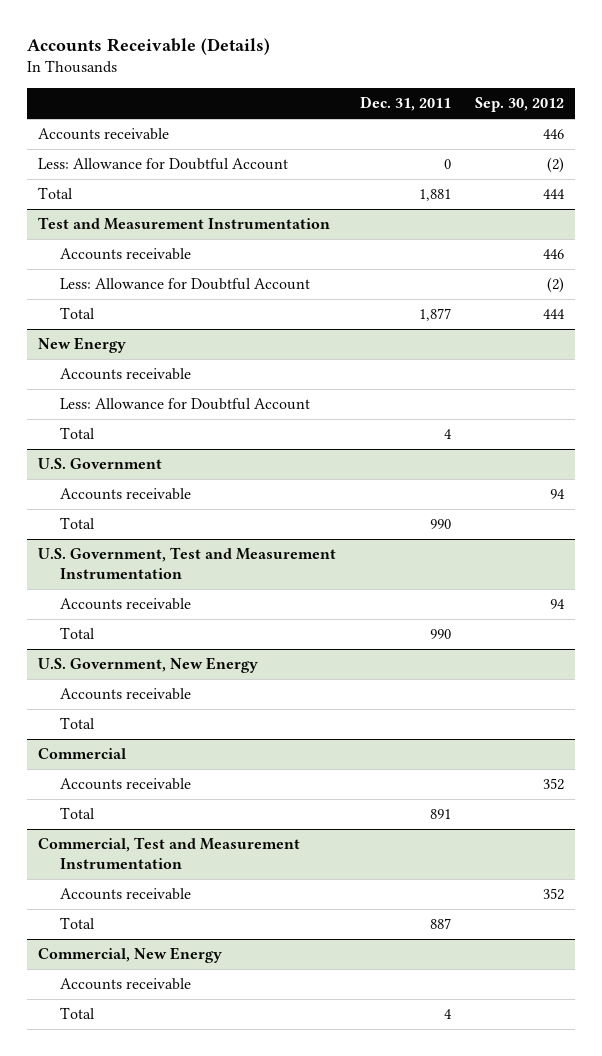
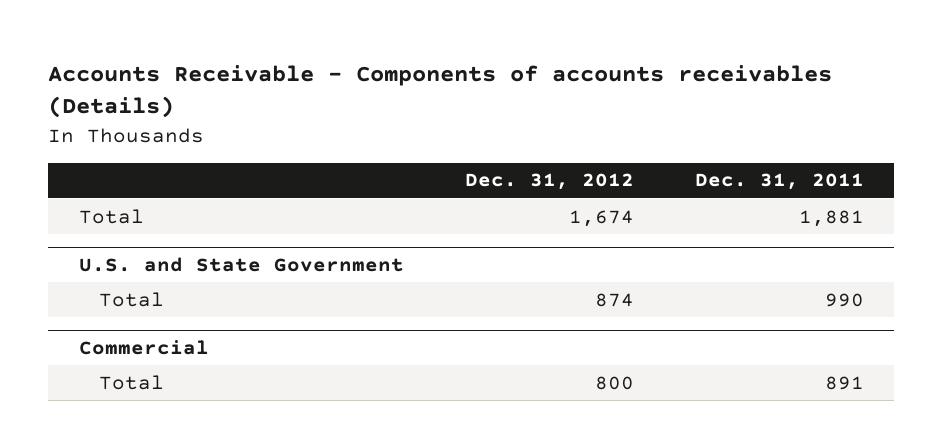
[26,38,270,56] Accounts Receivable (Details) -> [48,64,833,119] Accounts Receivable - Components of accounts receivables (Details)
[474,97,564,113] Sep. 30, 2012 -> none
none -> [464,173,634,191] Dec. 31, 2012
[38,128,170,141] Accounts receivable -> none
[38,158,289,171] Less: Allowance for Doubtful Account -> none
[38,217,331,231] Test and Measurement Instrumentation -> none
[60,248,192,261] Accounts receivable -> none
[60,278,311,291] Less: Allowance for Doubtful Account -> none
[60,307,96,320] Total -> none
[38,337,127,354] New Energy -> none
[60,368,192,381] Accounts receivable -> none
[60,398,311,411] Less: Allowance for Doubtful Account -> none
[60,427,96,440] Total -> none
[60,488,192,501] Accounts receivable -> none
[38,458,163,470] U.S. Government -> [78,257,404,273] U.S. and State Government
[38,547,337,580] U.S. Government, Test and Measurement Instrumentation -> none
[60,598,192,611] Accounts receivable -> none
[60,627,96,640] Total -> none
[38,657,259,674] U.S. Government, New Energy -> none
[60,688,192,701] Accounts receivable -> none
[60,717,96,730] Total -> none
[60,778,192,791] Accounts receivable -> none
[38,837,301,870] Commercial, Test and Measurement Instrumentation -> none
[60,888,192,901] Accounts receivable -> none
[60,917,96,930] Total -> none
[38,947,223,964] Commercial, New Energy -> none
[60,978,192,991] Accounts receivable -> none
[60,1007,96,1020] Total -> none

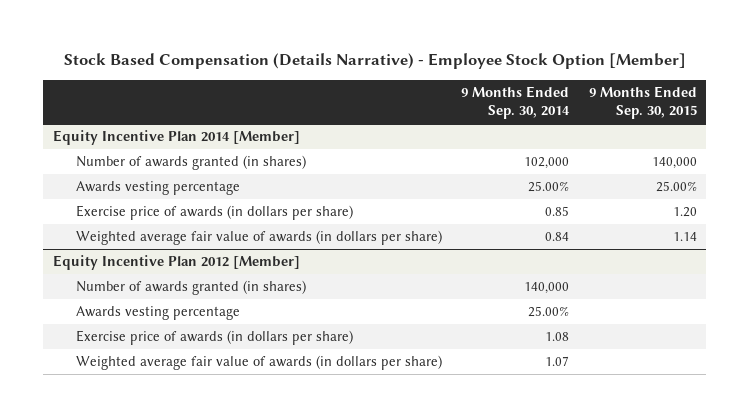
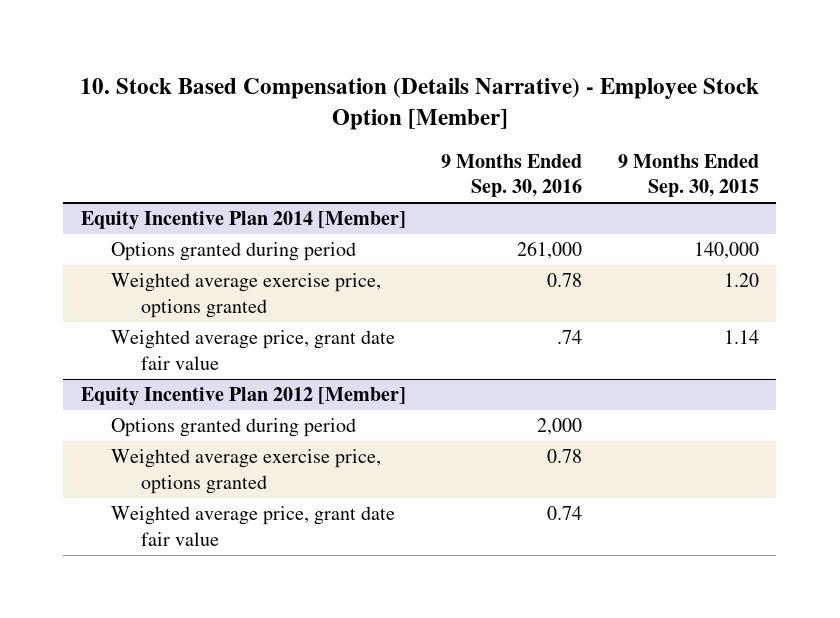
[63,53,686,70] Stock Based Compensation (Details Narrative) - Employee Stock Option [Member] -> [79,78,759,131] 10. Stock Based Compensation (Details Narrative) - Employee Stock Option [Member]
[461,86,571,120] 9 Months Ended Sep. 30, 2014 -> none
none -> [441,153,583,198] 9 Months Ended Sep. 30, 2016
[75,181,240,196] Awards vesting percentage -> none
[75,155,306,171] Number of awards granted (in shares) -> [110,242,356,262] Options granted during period
[75,205,353,221] Exercise price of awards (in dollars per share) -> [110,273,381,318] Weighted average exercise price, options granted
[75,230,442,246] Weighted average fair value of awards (in dollars per share) -> [110,330,395,370] Weighted average price, grant date fair value
[75,306,240,321] Awards vesting percentage -> none
[75,280,306,296] Number of awards granted (in shares) -> [110,418,356,438] Options granted during period
[75,330,353,346] Exercise price of awards (in dollars per share) -> [110,449,381,494] Weighted average exercise price, options granted
[75,355,442,371] Weighted average fair value of awards (in dollars per share) -> [110,506,395,546] Weighted average price, grant date fair value

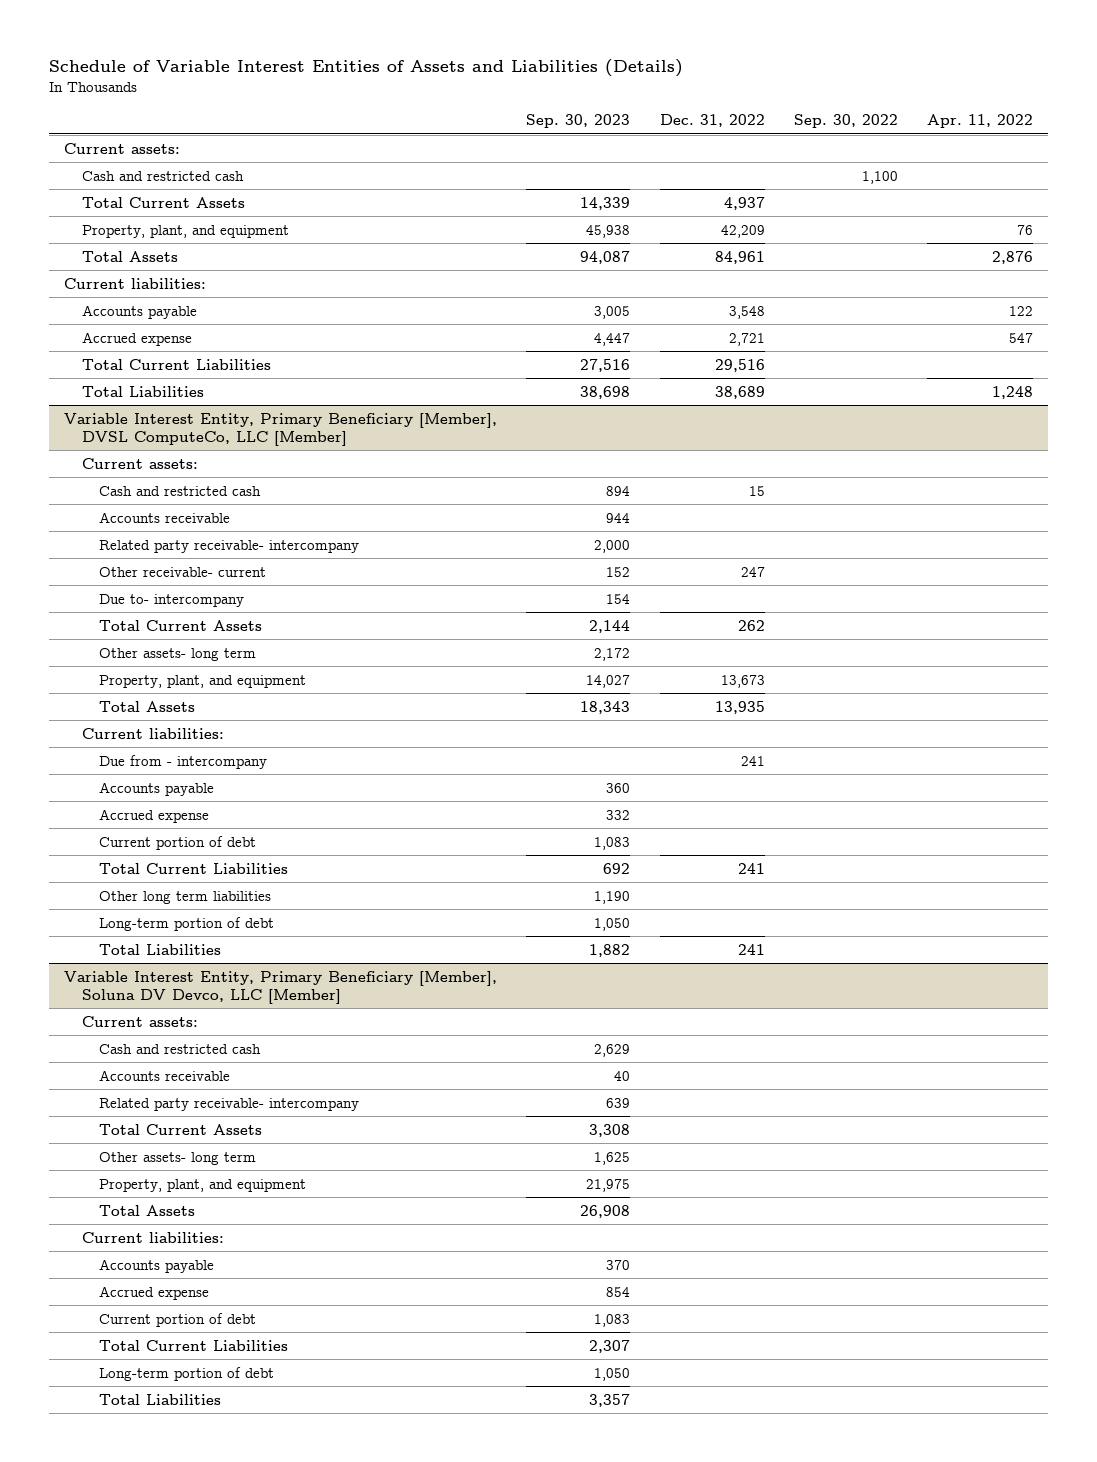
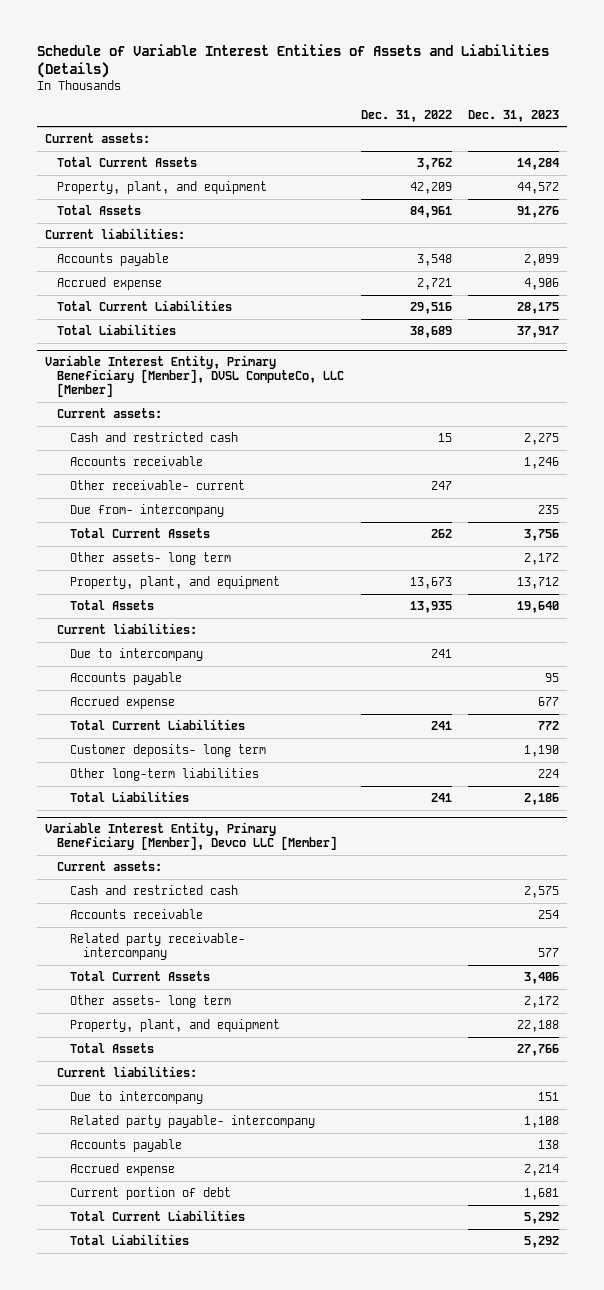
[526,114,631,129] Sep. 30, 2023 -> none
[794,114,899,129] Sep. 30, 2022 -> none
[927,114,1034,129] Apr. 11, 2022 -> none
none -> [467,109,559,122] Dec. 31, 2023
[81,170,244,181] Cash and restricted cash -> none
[723,196,765,210] 4,937 -> [416,158,452,171] 3,762
[99,539,360,553] Related party receivable- intercompany -> none
[99,593,245,607] Due to- intercompany -> [70,504,225,518] Due from- intercompany
[99,754,268,769] Due from - intercompany -> [70,648,204,662] Due to intercompany
[99,835,257,850] Current portion of debt -> none
[99,916,275,931] Long-term portion of debt -> none
none -> [70,744,267,758] Customer deposits- long term
[99,890,272,904] Other long term liabilities -> [70,768,260,782] Other long-term liabilities
[63,970,497,1004] Variable Interest Entity, Primary Beneficiary [Member], Soluna DV Devco, LLC [Member] -> [44,822,338,851] Variable Interest Entity, Primary Beneficiary [Member], Devco LLC [Member]
none -> [70,1091,204,1105] Due to intercompany
none -> [70,1115,316,1129] Related party payable- intercompany
[99,1366,275,1381] Long-term portion of debt -> none

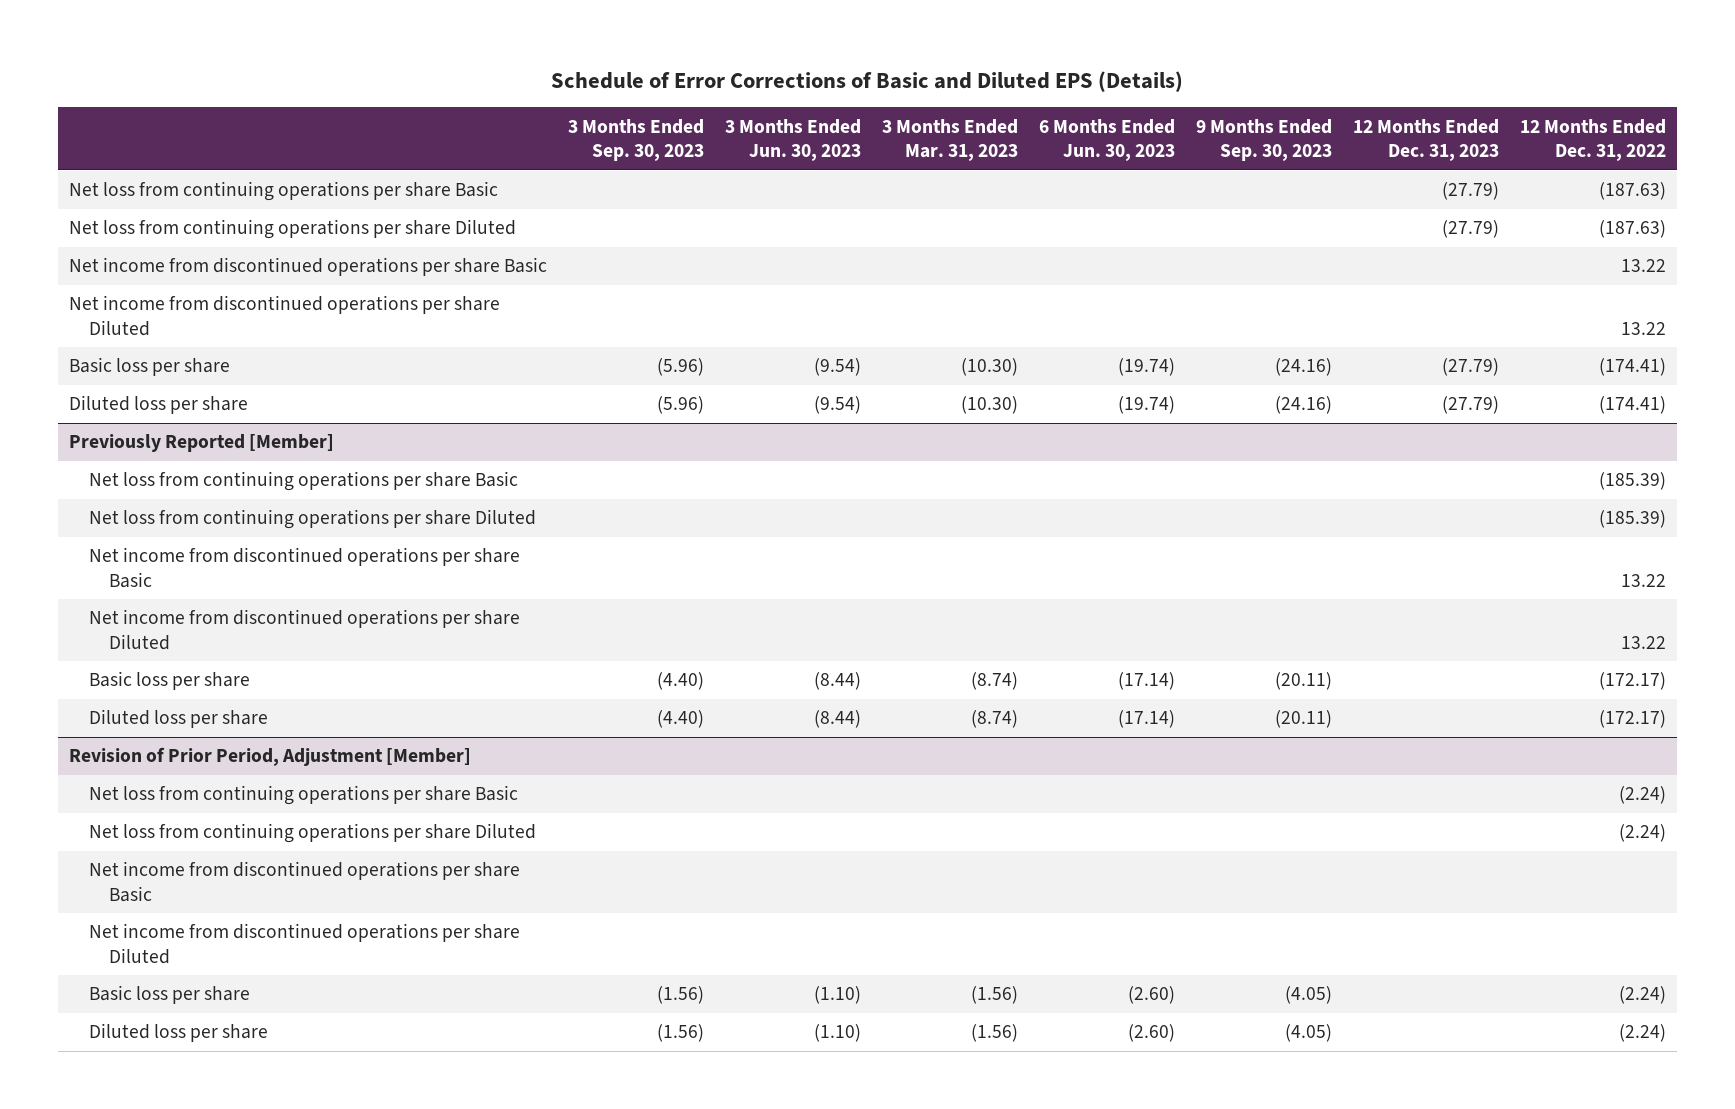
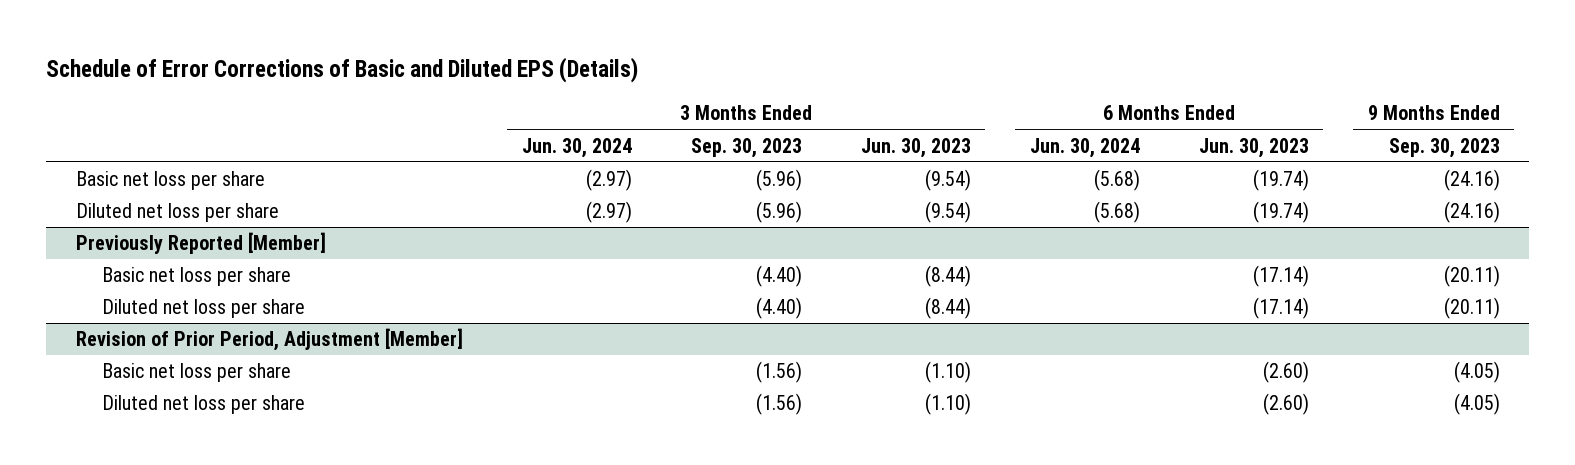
[881,118,1018,162] 3 Months Ended Mar. 31, 2023 -> none
[1353,118,1500,162] 12 Months Ended Dec. 31, 2023 -> none
[1520,118,1667,162] 12 Months Ended Dec. 31, 2022 -> none
none -> [521,137,632,158] Jun. 30, 2024
none -> [1029,137,1140,158] Jun. 30, 2024
[68,181,498,202] Net loss from continuing operations per share Basic -> none
[68,219,516,240] Net loss from continuing operations per share Diluted -> none
[68,257,547,277] Net income from discontinued operations per share Basic -> none
[68,295,500,337] Net income from discontinued operations per share Diluted -> none
[68,357,230,377] Basic loss per share -> [75,171,265,191] Basic net loss per share
[68,395,248,415] Diluted loss per share -> [75,203,279,223] Diluted net loss per share
[88,471,518,492] Net loss from continuing operations per share Basic -> none
[88,509,536,530] Net loss from continuing operations per share Diluted -> none
[88,547,520,589] Net income from discontinued operations per share Basic -> none
[88,609,520,651] Net income from discontinued operations per share Diluted -> none
[88,671,250,691] Basic loss per share -> [101,267,291,287] Basic net loss per share
[88,709,268,729] Diluted loss per share -> [101,299,305,319] Diluted net loss per share
[88,785,518,806] Net loss from continuing operations per share Basic -> none
[88,823,536,844] Net loss from continuing operations per share Diluted -> none
[88,861,520,903] Net income from discontinued operations per share Basic -> none
[88,923,520,965] Net income from discontinued operations per share Diluted -> none
[88,985,250,1005] Basic loss per share -> [101,363,291,383] Basic net loss per share
[88,1023,268,1043] Diluted loss per share -> [101,395,305,415] Diluted net loss per share

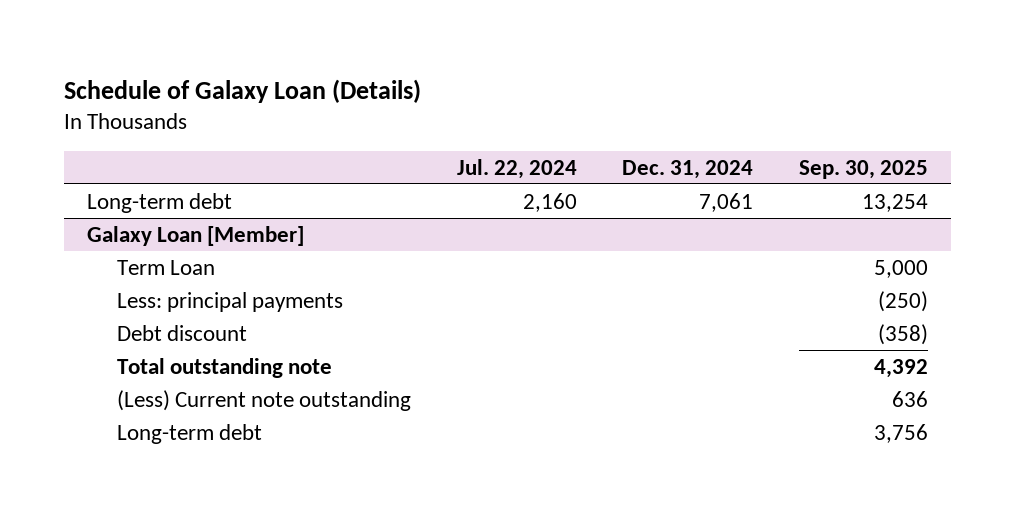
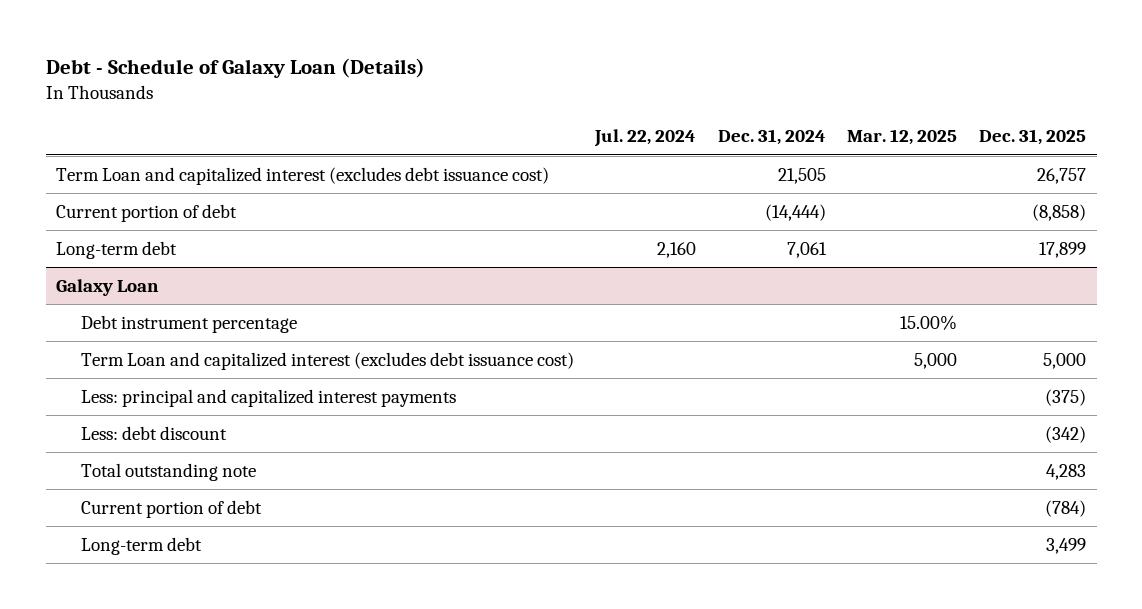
[64,78,422,103] Schedule of Galaxy Loan (Details) -> [45,58,425,79] Debt - Schedule of Galaxy Loan (Details)
[799,159,929,179] Sep. 30, 2025 -> none
none -> [847,129,958,146] Mar. 12, 2025
none -> [978,129,1086,146] Dec. 31, 2025
none -> [56,166,550,185] Term Loan and capitalized interest (excludes debt issuance cost)
none -> [56,203,238,222] Current portion of debt
[86,225,304,246] Galaxy Loan [Member] -> [56,278,160,296] Galaxy Loan
none -> [80,314,297,333] Debt instrument percentage
[117,259,216,275] Term Loan -> [80,351,574,370] Term Loan and capitalized interest (excludes debt issuance cost)
[117,291,344,312] Less: principal payments -> [80,388,456,407] Less: principal and capitalized interest payments
[117,324,248,341] Debt discount -> [80,425,227,440] Less: debt discount
[117,389,412,411] (Less) Current note outstanding -> [80,499,262,518] Current portion of debt

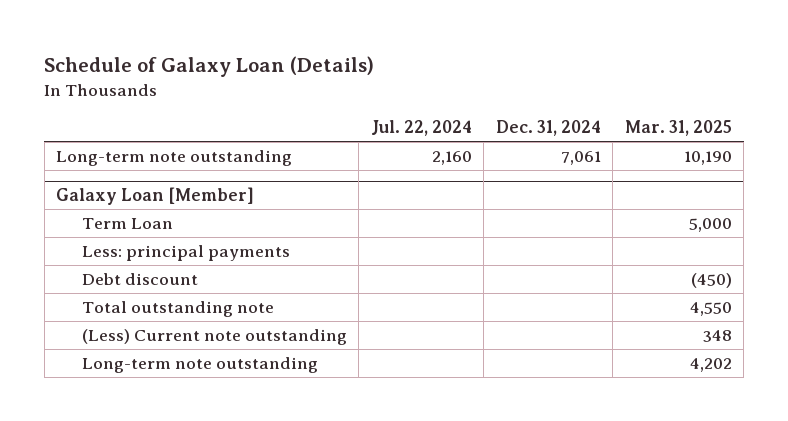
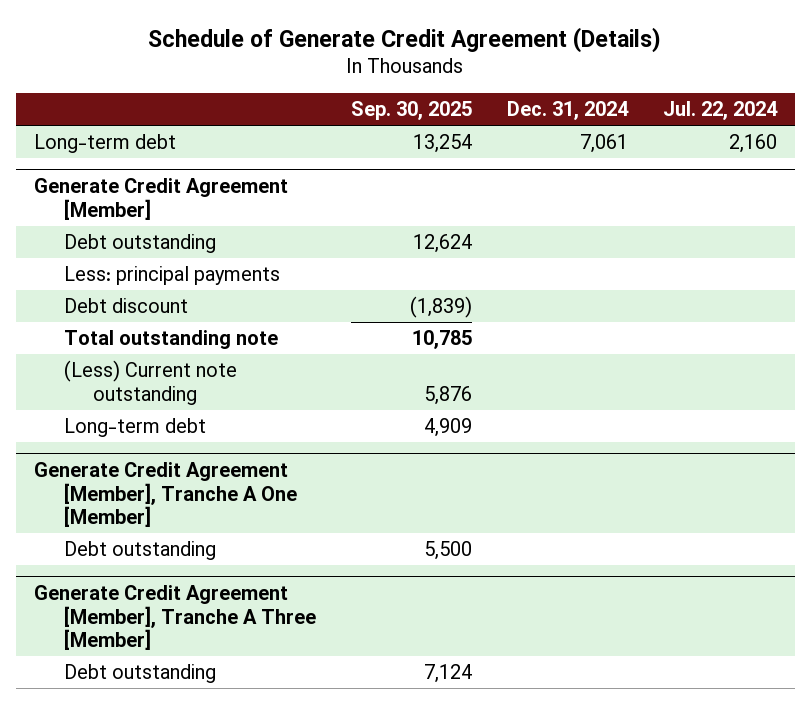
[44,55,375,77] Schedule of Galaxy Loan (Details) -> [148,26,662,53] Schedule of Generate Credit Agreement (Details)
[624,120,732,137] Mar. 31, 2025 -> none
none -> [350,101,472,121] Sep. 30, 2025
[56,187,255,206] Galaxy Loan [Member] -> none
[81,217,173,229] Term Loan -> none
[81,244,290,261] Less: principal payments -> none
[81,272,198,285] Debt discount -> none
[81,300,274,317] Total outstanding note -> none
[81,328,347,345] (Less) Current note outstanding -> none
[81,356,318,373] Long-term note outstanding -> none
[56,149,293,166] Long-term note outstanding -> [33,134,176,154] Long-term debt
none -> [33,177,288,220] Generate Credit Agreement [Member]
none -> [63,234,216,254] Debt outstanding
none -> [63,266,280,286] Less: principal payments
none -> [63,298,188,314] Debt discount
none -> [63,330,278,350] Total outstanding note
none -> [63,360,237,405] (Less) Current note outstanding
none -> [63,418,206,438] Long-term debt
none -> [33,461,297,528] Generate Credit Agreement [Member], Tranche A One [Member]
none -> [63,541,216,561] Debt outstanding
none -> [33,584,316,651] Generate Credit Agreement [Member], Tranche A Three [Member]
none -> [63,664,216,684] Debt outstanding

